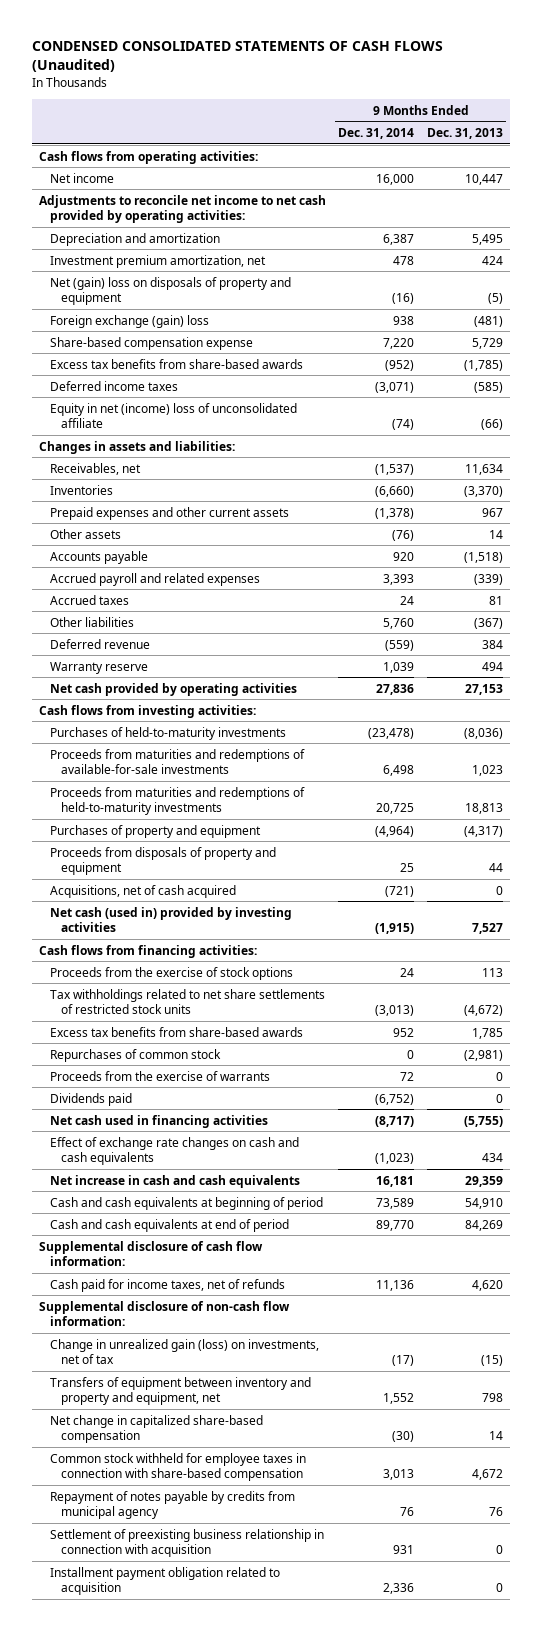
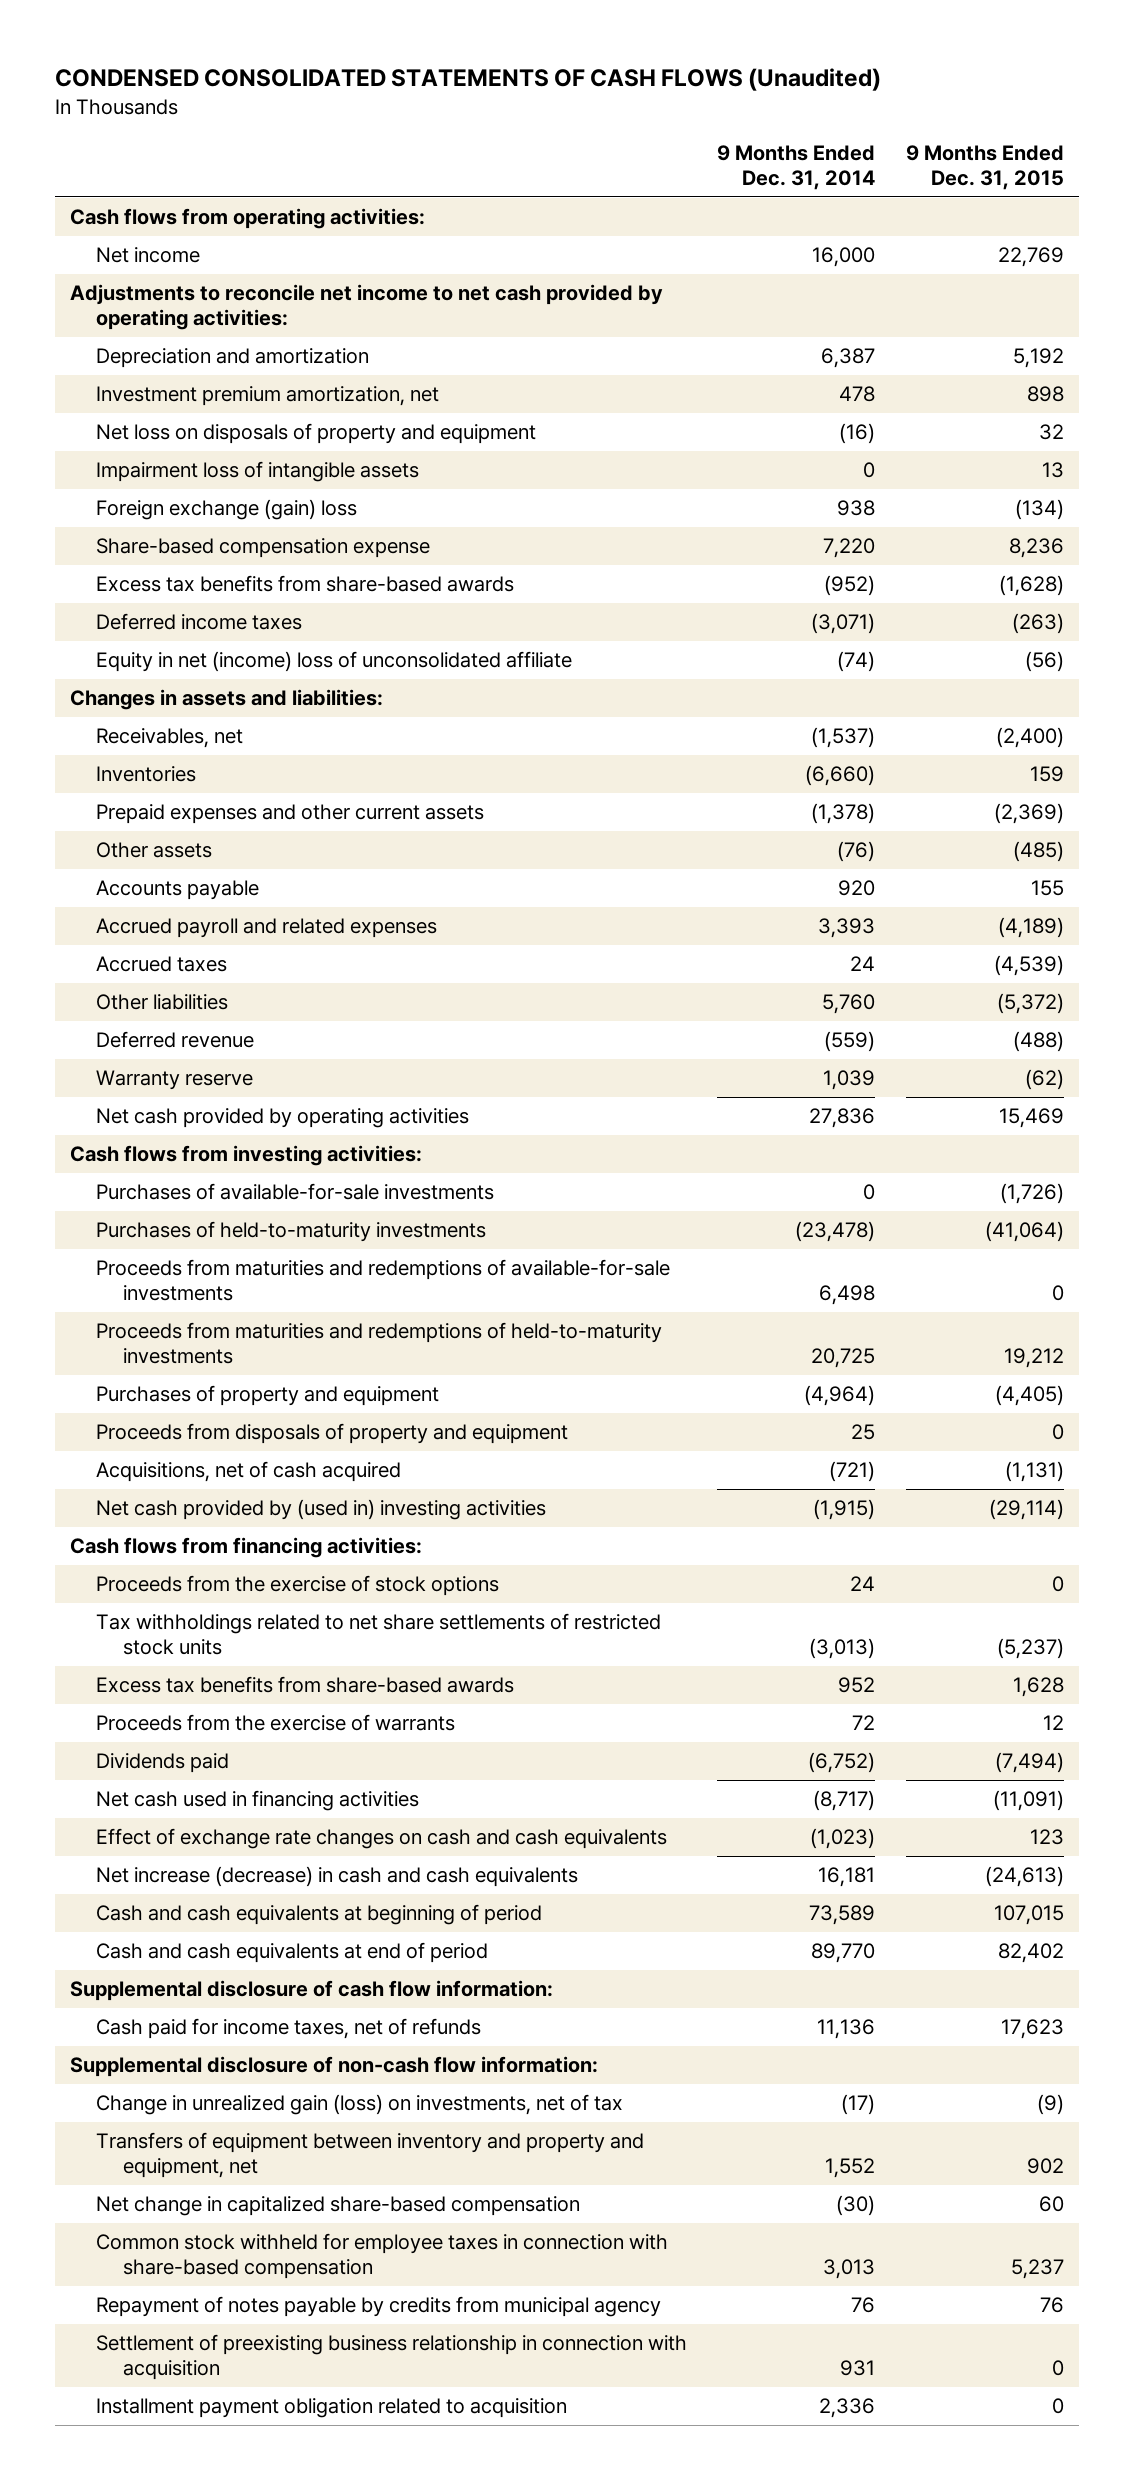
[427,127,504,139] Dec. 31, 2013 -> none
none -> [905,145,1064,191] 9 Months Ended Dec. 31, 2015
[49,276,291,306] Net (gain) loss on disposals of property and equipment -> [96,423,537,445] Net loss on disposals of property and equipment
none -> [96,461,420,483] Impairment loss of intangible assets
none -> [96,1183,495,1201] Purchases of available-for-sale investments
[49,906,292,933] Net cash (used in) provided by investing activities -> [96,1499,547,1521] Net cash provided by (used in) investing activities
[49,1048,221,1062] Repurchases of common stock -> none
[49,1174,300,1188] Net increase in cash and cash equivalents -> [96,1866,579,1888] Net increase (decrease) in cash and cash equivalents

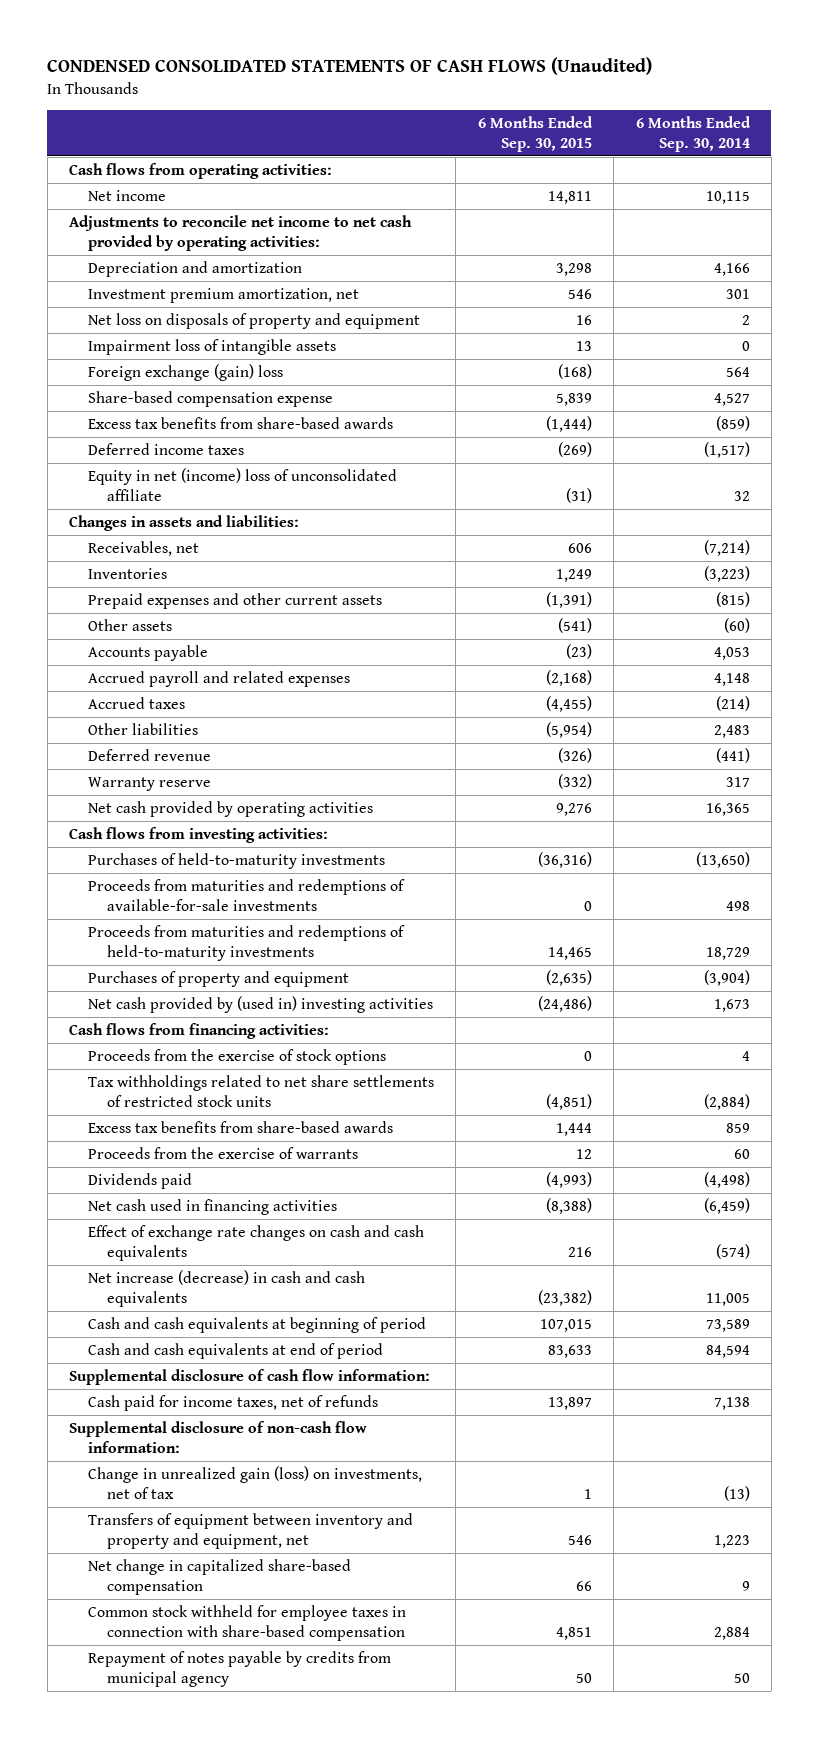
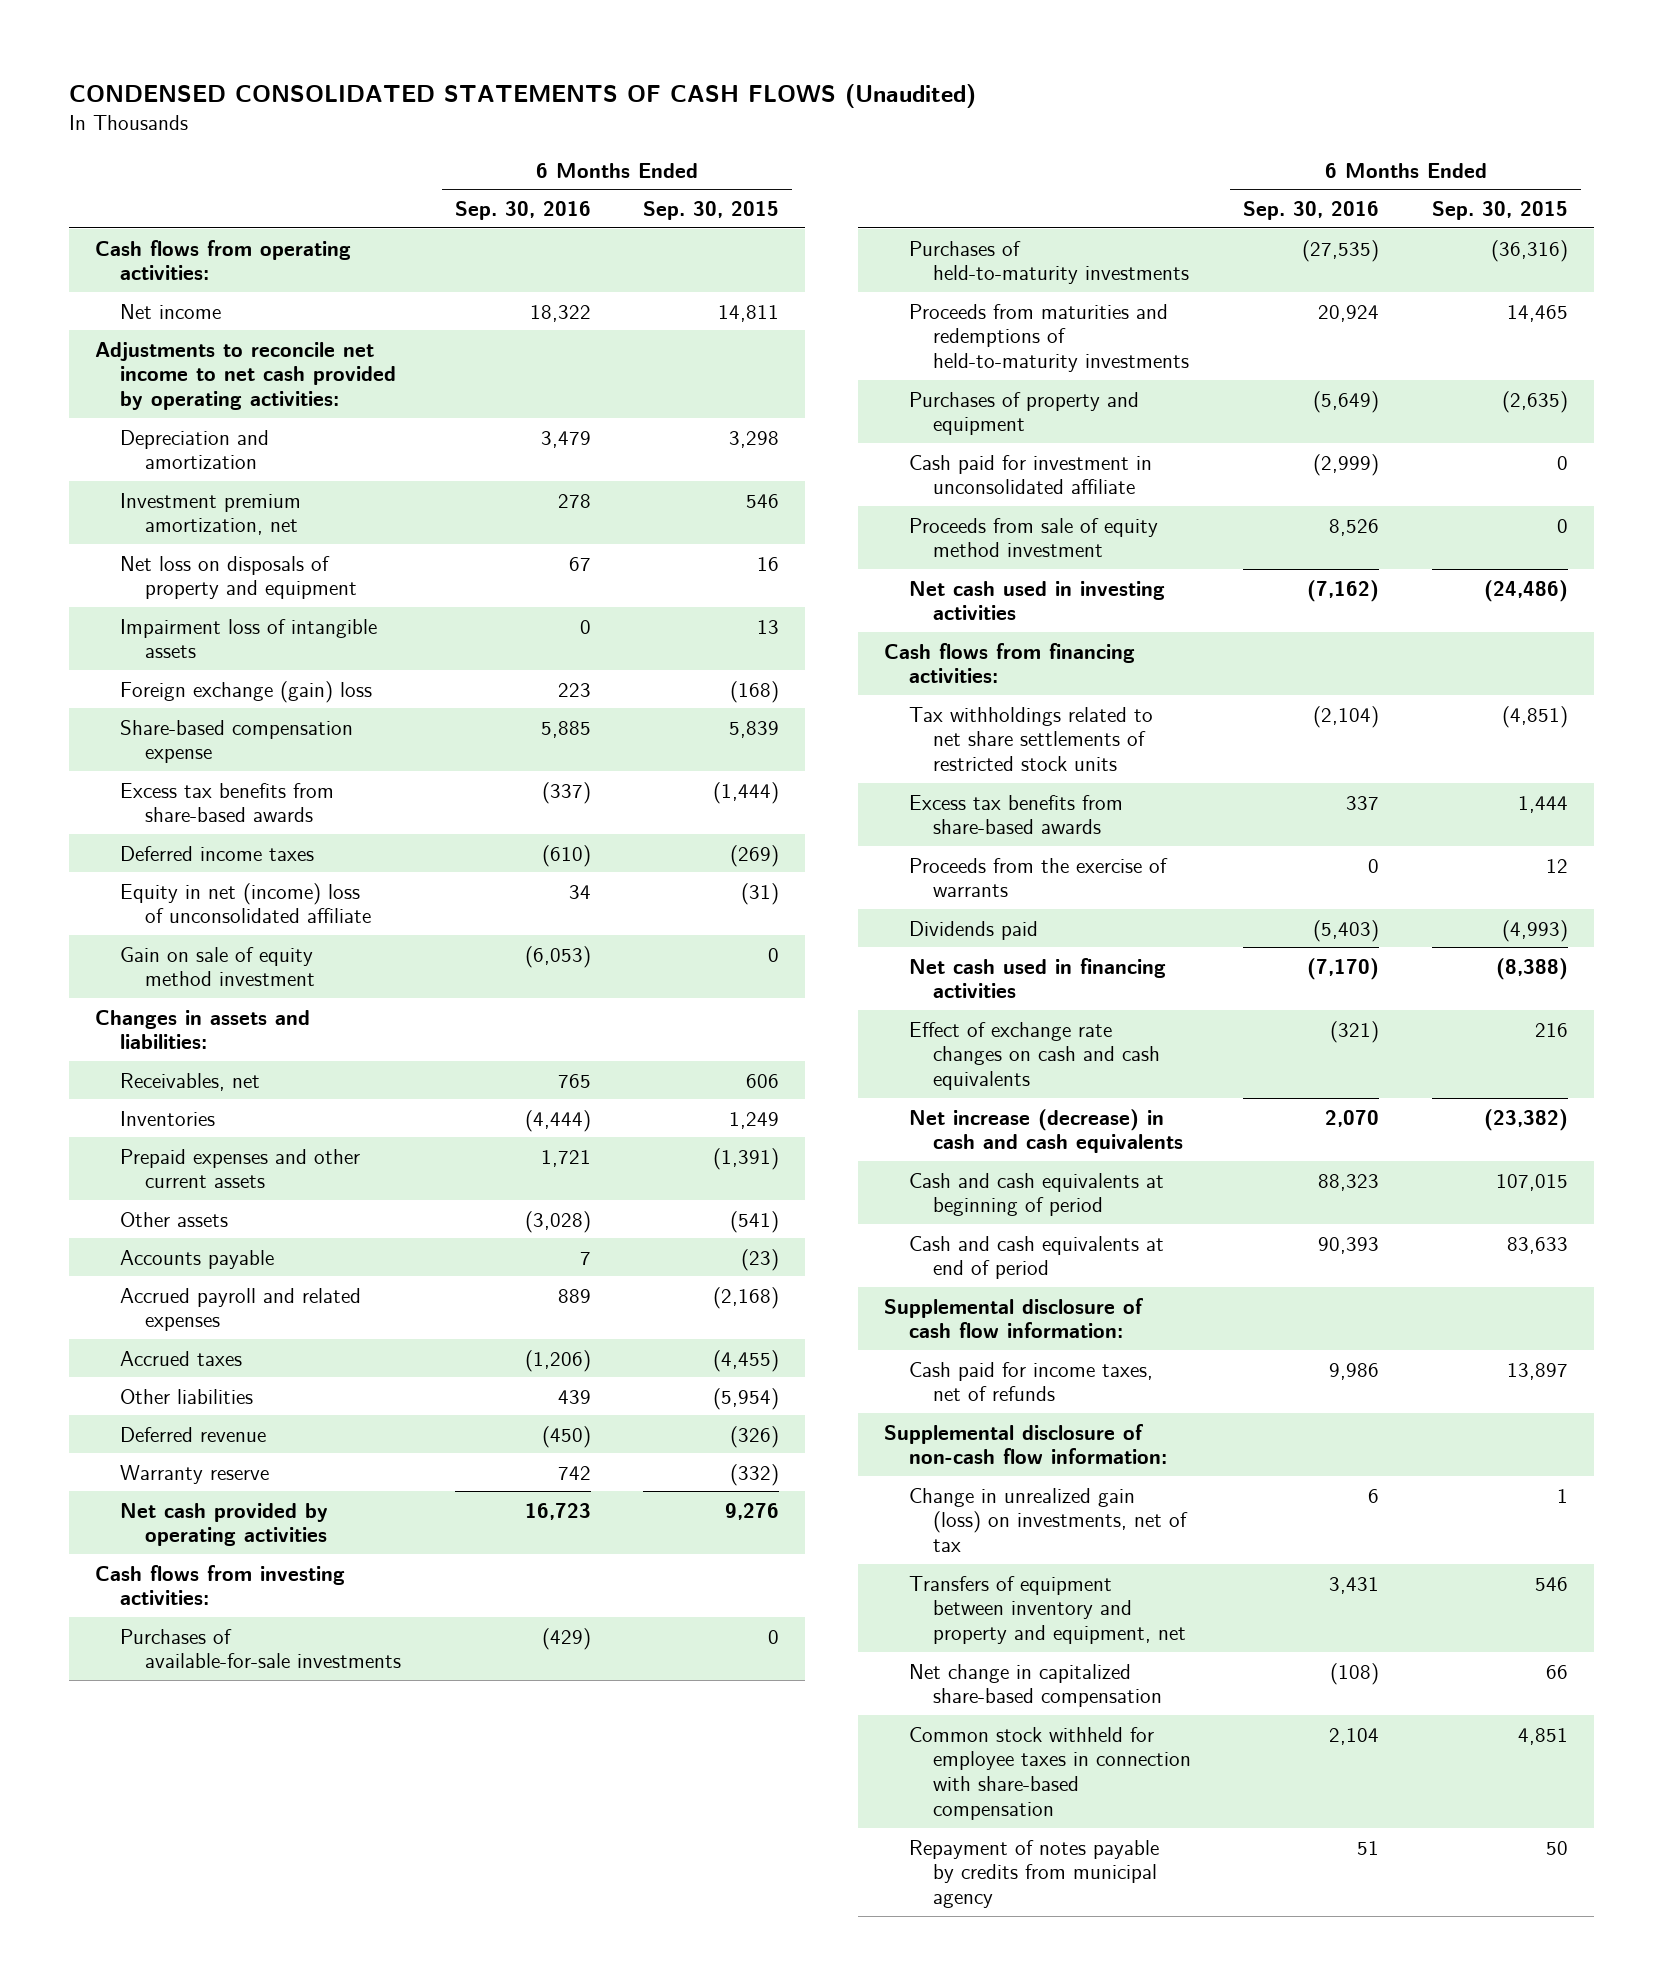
[635,115,751,152] 6 Months Ended Sep. 30, 2014 -> none
none -> [454,201,591,221] Sep. 30, 2016
none -> [119,946,315,987] Gain on sale of equity method investment
none -> [119,1628,401,1669] Purchases of available-for-sale investments
[88,878,406,911] Proceeds from maturities and redemptions of available-for-sale investments -> none
none -> [908,454,1152,495] Cash paid for investment in unconsolidated affiliate
none -> [908,517,1158,558] Proceeds from sale of equity method investment
[88,995,434,1013] Net cash provided by (used in) investing activities -> [908,580,1165,621] Net cash used in investing activities
[88,1048,387,1065] Proceeds from the exercise of stock options -> none

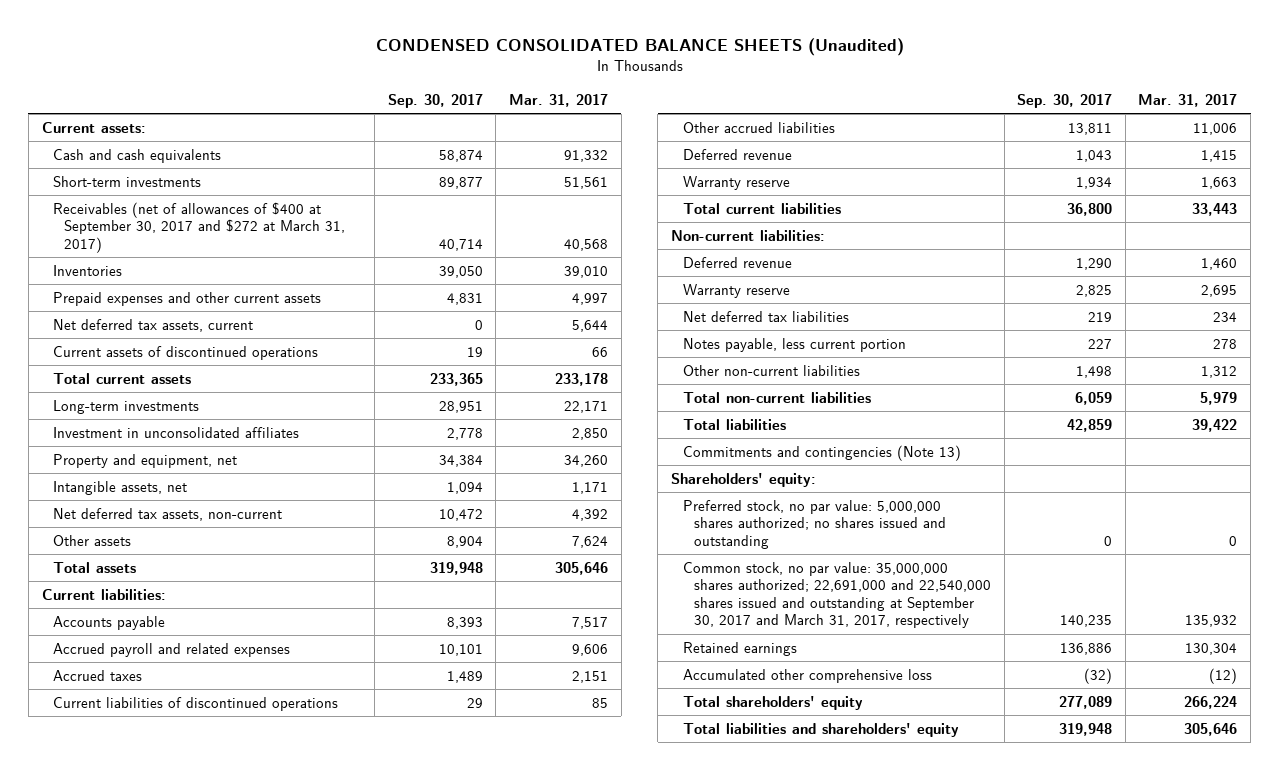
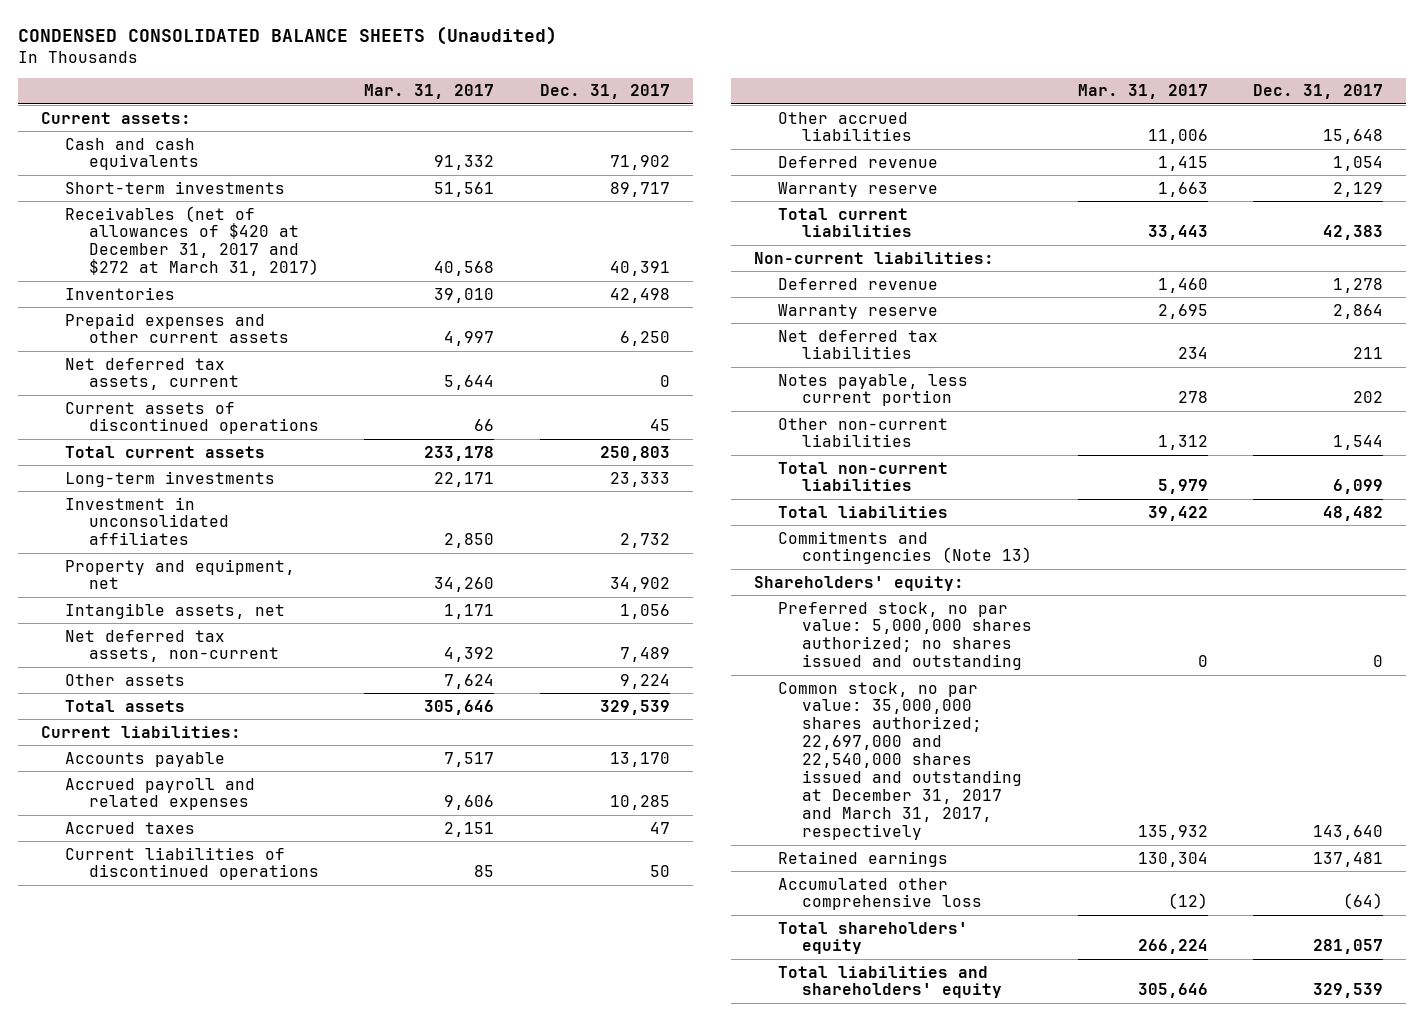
[387,93,483,108] Sep. 30, 2017 -> none
none -> [540,84,671,100] Dec. 31, 2017
[52,201,346,253] Receivables (net of allowances of $400 at September 30, 2017 and $272 at March 31, 2017) -> [64,205,319,277] Receivables (net of allowances of $420 at December 31, 2017 and $272 at March 31, 2017)
[682,561,992,629] Common stock, no par value: 35,000,000 shares authorized; 22,691,000 and 22,540,000 shares issued and outstanding at September 30, 2017 and March 31, 2017, respectively -> [777,681,1022,841] Common stock, no par value: 35,000,000 shares authorized; 22,697,000 and 22,540,000 shares issued and outstanding at December 31, 2017 and March 31, 2017, respectively

